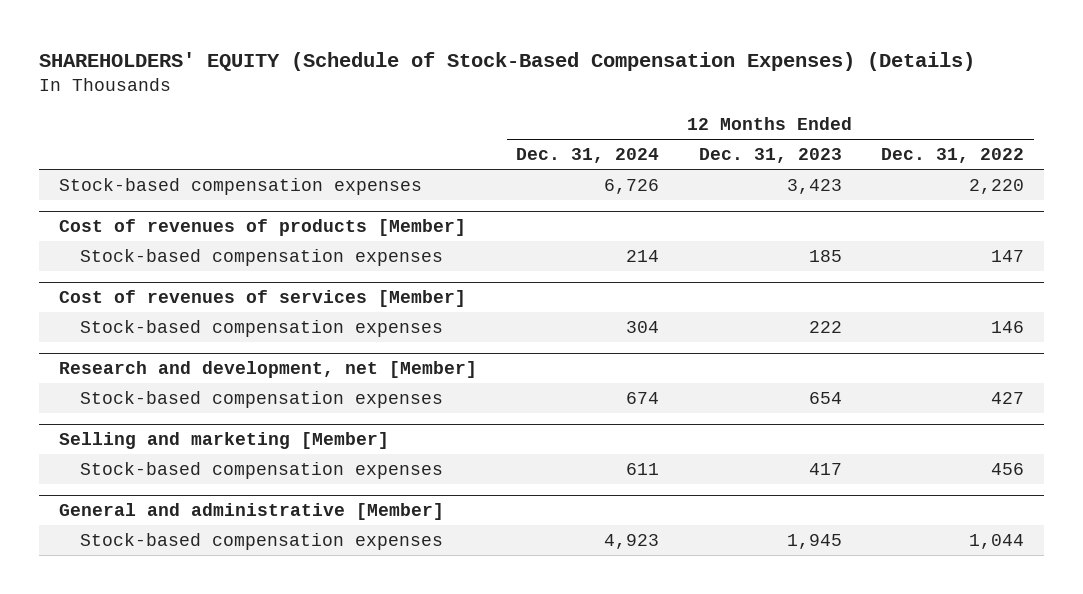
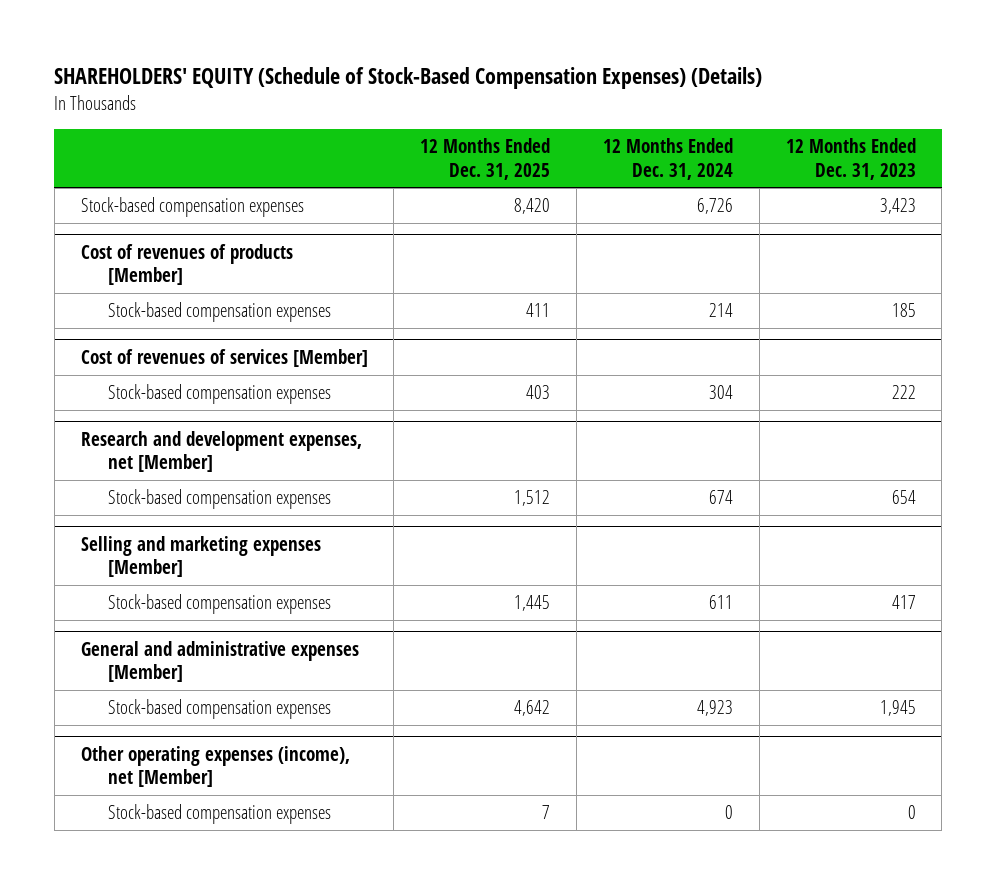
[881,148,1025,164] Dec. 31, 2022 -> none
none -> [420,138,551,180] 12 Months Ended Dec. 31, 2025
[59,360,478,378] Research and development, net [Member] -> [80,430,362,473] Research and development expenses, net [Member]
[59,431,390,449] Selling and marketing [Member] -> [80,535,321,578] Selling and marketing expenses [Member]
[59,502,445,520] General and administrative [Member] -> [80,640,359,683] General and administrative expenses [Member]
none -> [80,745,350,788] Other operating expenses (income), net [Member]
none -> [108,804,332,825] Stock-based compensation expenses

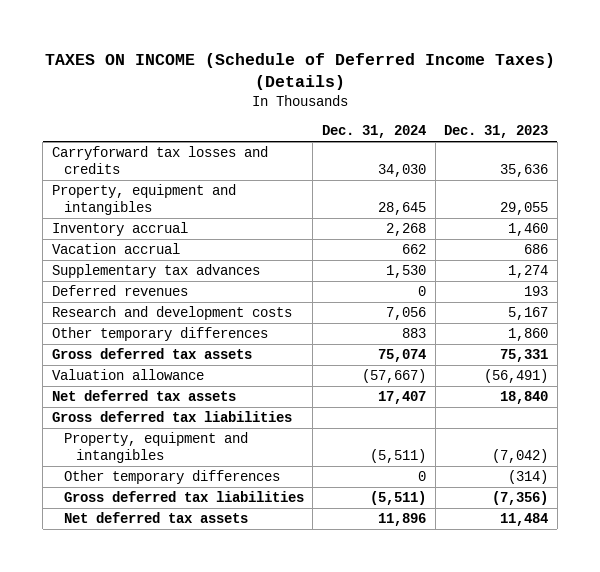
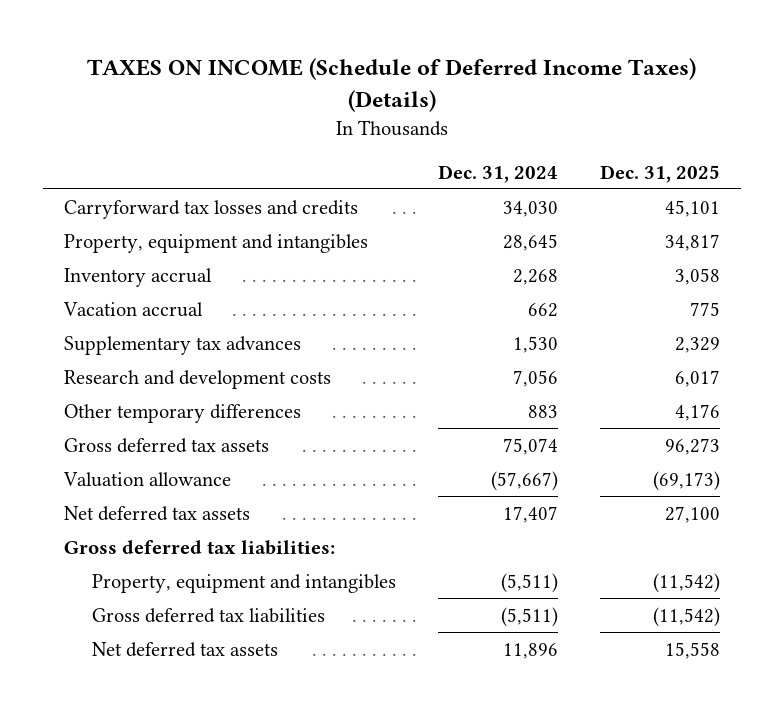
[444,125,549,139] Dec. 31, 2023 -> none
none -> [599,164,720,183] Dec. 31, 2025
[51,285,188,297] Deferred revenues -> none
[51,411,292,423] Gross deferred tax liabilities -> [64,539,336,555] Gross deferred tax liabilities:
[63,470,280,485] Other temporary differences -> none

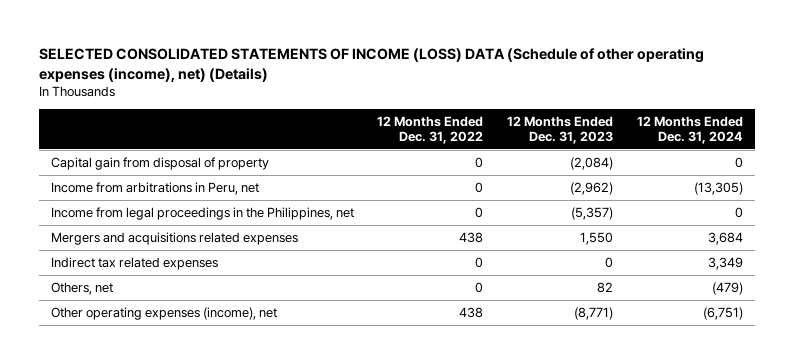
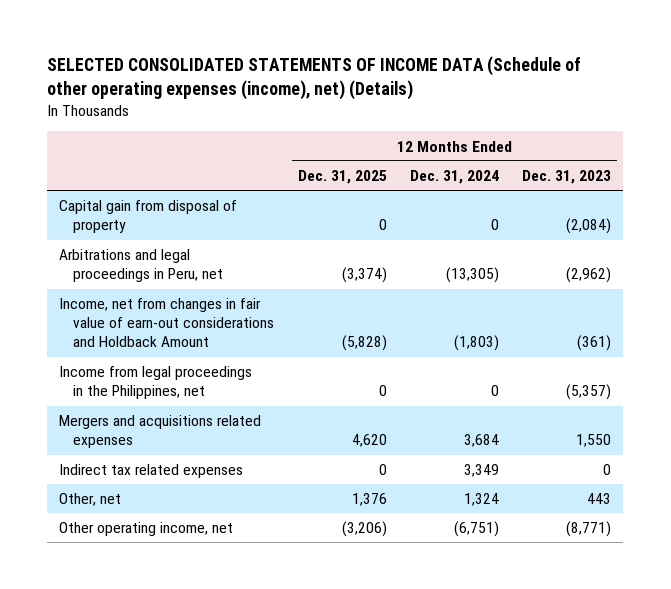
[39,47,705,82] SELECTED CONSOLIDATED STATEMENTS OF INCOME (LOSS) DATA (Schedule of other operating expenses (income), net) (Details) -> [47,56,582,101] SELECTED CONSOLIDATED STATEMENTS OF INCOME DATA (Schedule of other operating expenses (income), net) (Details)
[377,115,484,144] 12 Months Ended Dec. 31, 2022 -> none
none -> [297,170,387,185] Dec. 31, 2025
[50,181,259,195] Income from arbitrations in Peru, net -> [59,249,224,283] Arbitrations and legal proceedings in Peru, net
none -> [59,298,275,348] Income, net from changes in fair value of earn-out considerations and Holdback Amount
[50,281,113,295] Others, net -> [59,493,122,507] Other, net
[597,281,614,293] 82 -> [587,493,612,505] 443
[711,281,743,295] (479) -> [464,493,500,507] 1,324
[50,306,277,320] Other operating expenses (income), net -> [59,522,234,537] Other operating income, net

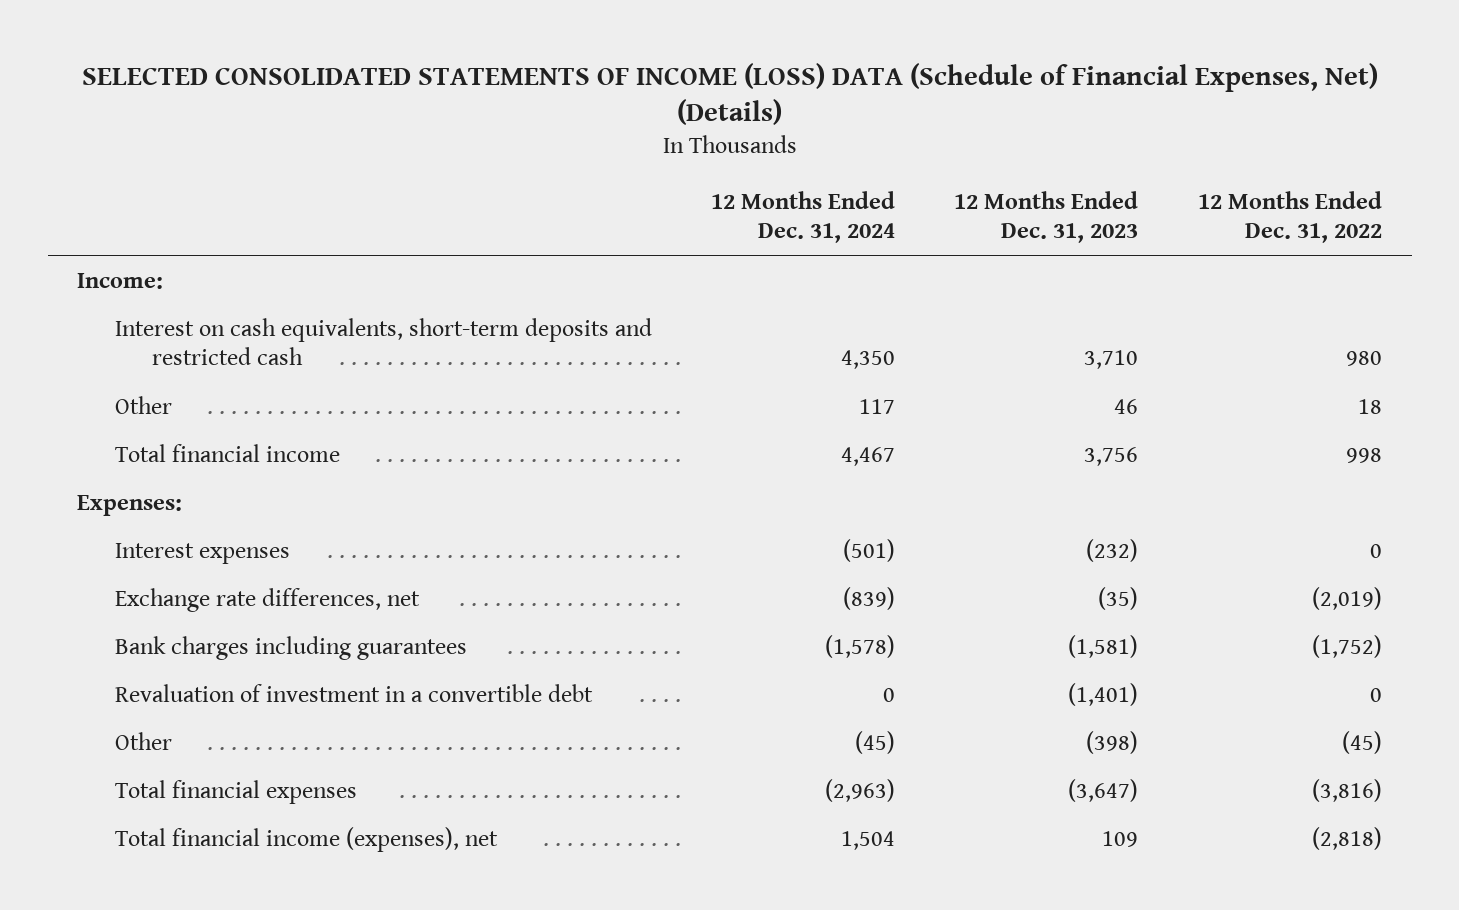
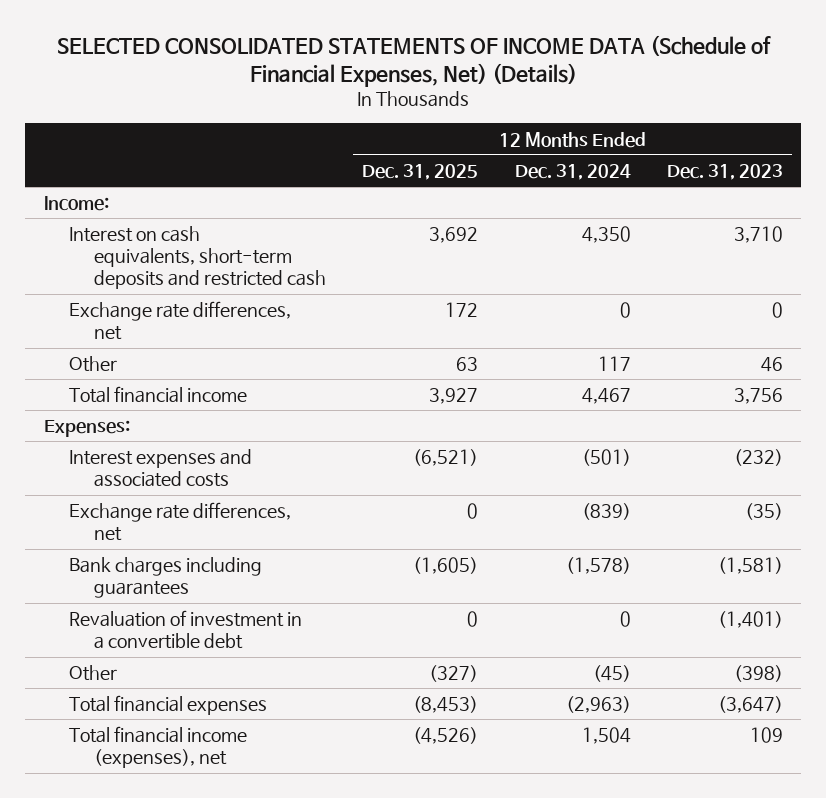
[81,62,1378,126] SELECTED CONSOLIDATED STATEMENTS OF INCOME (LOSS) DATA (Schedule of Financial Expenses, Net) (Details) -> [57,35,772,88] SELECTED CONSOLIDATED STATEMENTS OF INCOME DATA (Schedule of Financial Expenses, Net) (Details)
[1197,190,1382,244] 12 Months Ended Dec. 31, 2022 -> none
none -> [362,164,479,181] Dec. 31, 2025
none -> [68,301,291,341] Exchange rate differences, net
[114,542,290,564] Interest expenses -> [68,449,252,488] Interest expenses and associated costs

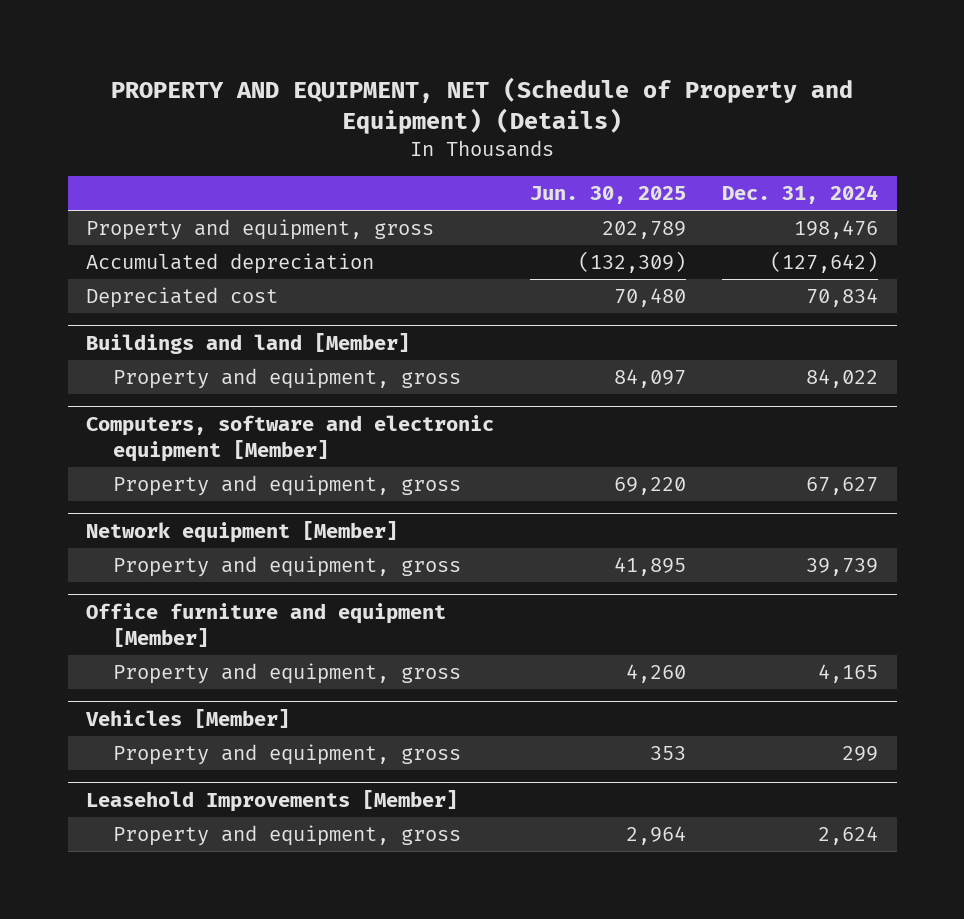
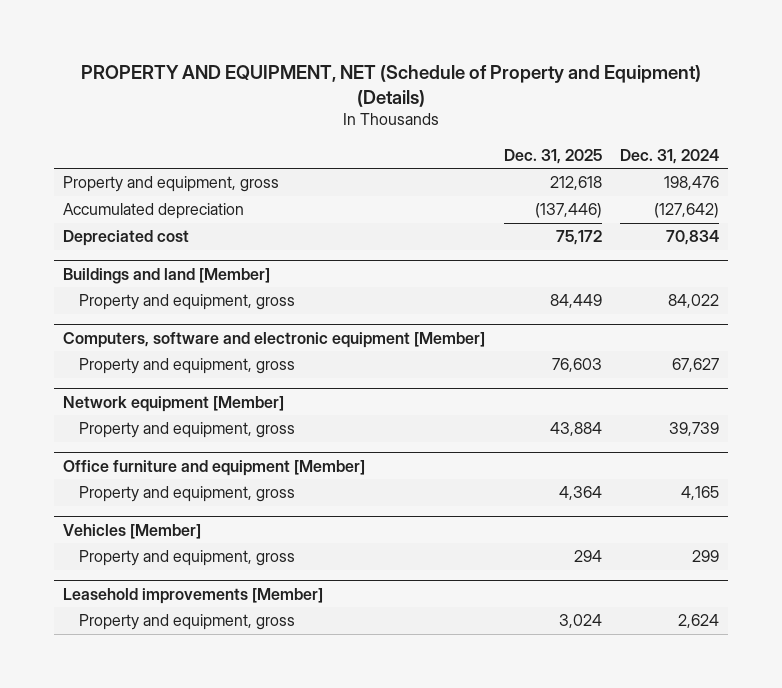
[530,185,687,204] Jun. 30, 2025 -> none
none -> [503,148,602,164] Dec. 31, 2025
[85,789,458,812] Leasehold Improvements [Member] -> [62,587,323,604] Leasehold improvements [Member]

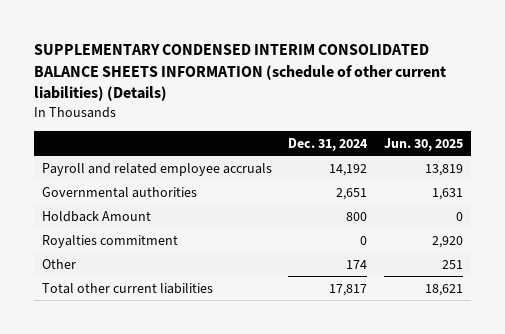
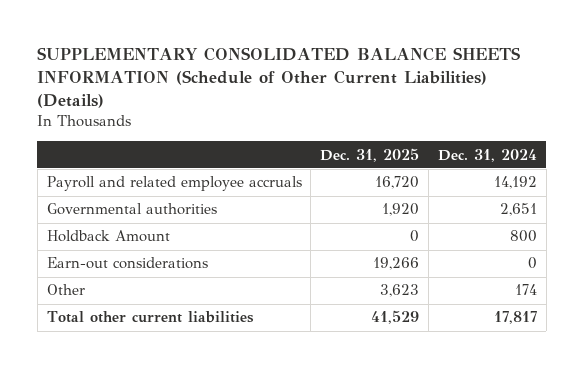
[33,44,446,102] SUPPLEMENTARY CONDENSED INTERIM CONSOLIDATED BALANCE SHEETS INFORMATION (schedule of other current liabilities) (Details) -> [37,47,521,109] SUPPLEMENTARY CONSOLIDATED BALANCE SHEETS INFORMATION (Schedule of Other Current Liabilities) (Details)
[384,137,464,151] Jun. 30, 2025 -> none
none -> [320,147,420,162] Dec. 31, 2025
[41,234,178,248] Royalties commitment -> none
none -> [46,257,208,270] Earn-out considerations

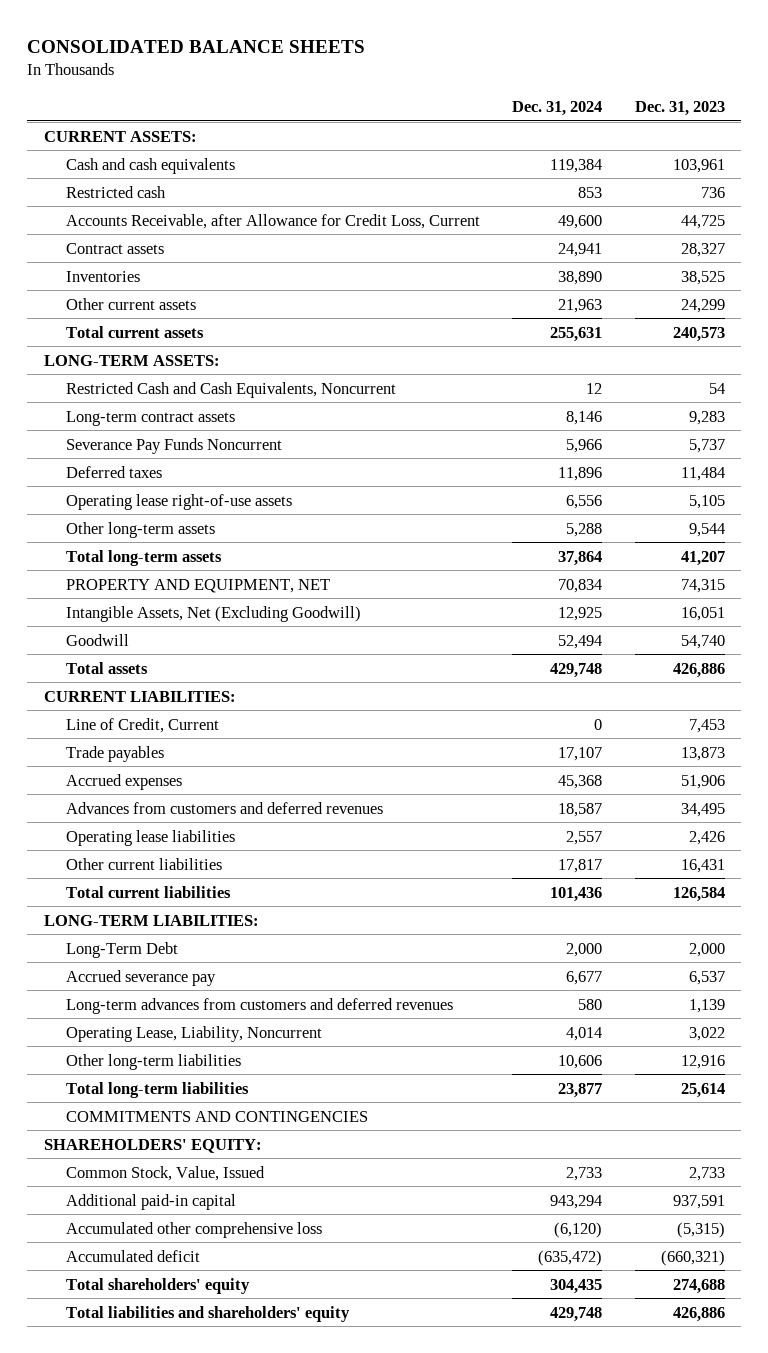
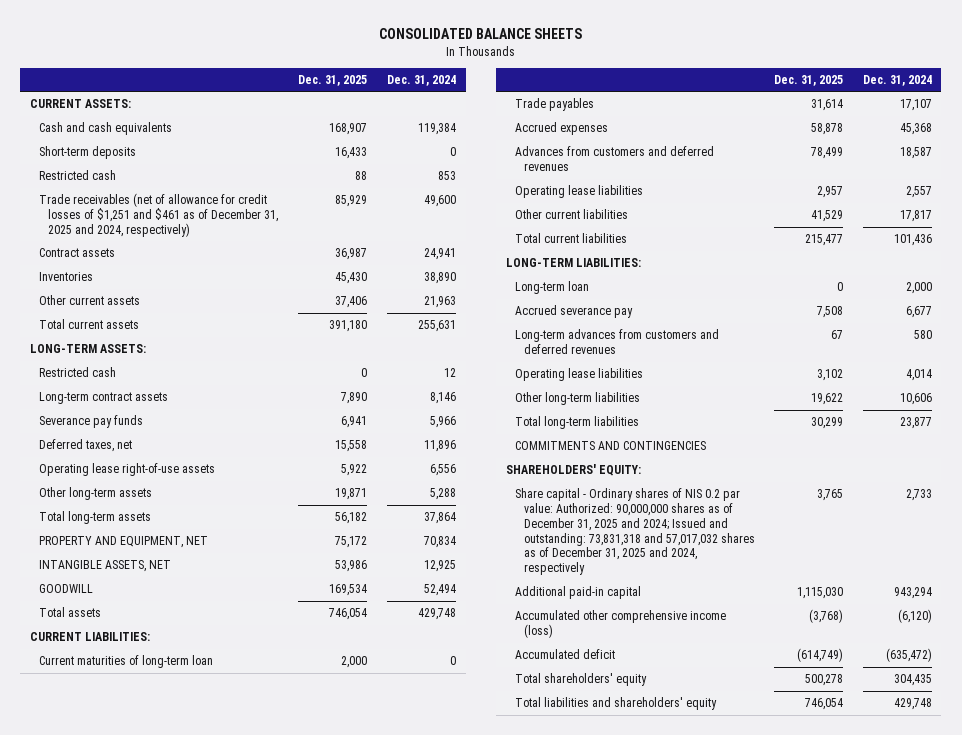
[634,100,725,116] Dec. 31, 2023 -> none
none -> [298,74,368,86] Dec. 31, 2025
none -> [39,146,137,160] Short-term deposits
[65,213,480,229] Accounts Receivable, after Allowance for Credit Loss, Current -> [39,193,278,237] Trade receivables (net of allowance for credit losses of $1,251 and $461 as of December 31, 2025 and 2024, respectively)
[65,381,396,398] Restricted Cash and Cash Equivalents, Noncurrent -> [39,367,117,378] Restricted cash
[65,437,282,454] Severance Pay Funds Noncurrent -> [39,415,144,429] Severance pay funds
[65,465,162,478] Deferred taxes -> [39,439,133,453] Deferred taxes, net
[65,605,361,622] Intangible Assets, Net (Excluding Goodwill) -> [39,560,172,573] INTANGIBLE ASSETS, NET
[65,633,129,646] Goodwill -> [39,584,94,594] GOODWILL
[65,717,219,733] Line of Credit, Current -> none
none -> [39,655,214,669] Current maturities of long-term loan
[65,941,178,958] Long-Term Debt -> [514,281,589,295] Long-term loan
[65,1025,322,1042] Operating Lease, Liability, Noncurrent -> [514,368,643,382] Operating lease liabilities
[65,1165,265,1181] Common Stock, Value, Issued -> [514,488,755,576] Share capital - Ordinary shares of NIS 0.2 par value: Authorized: 90,000,000 shares as of December 31, 2025 and 2024; Issued and outstanding: 73,831,318 and 57,017,032 shares as of December 31, 2025 and 2024, respectively
[65,1221,322,1238] Accumulated other comprehensive loss -> [514,610,726,638] Accumulated other comprehensive income (loss)

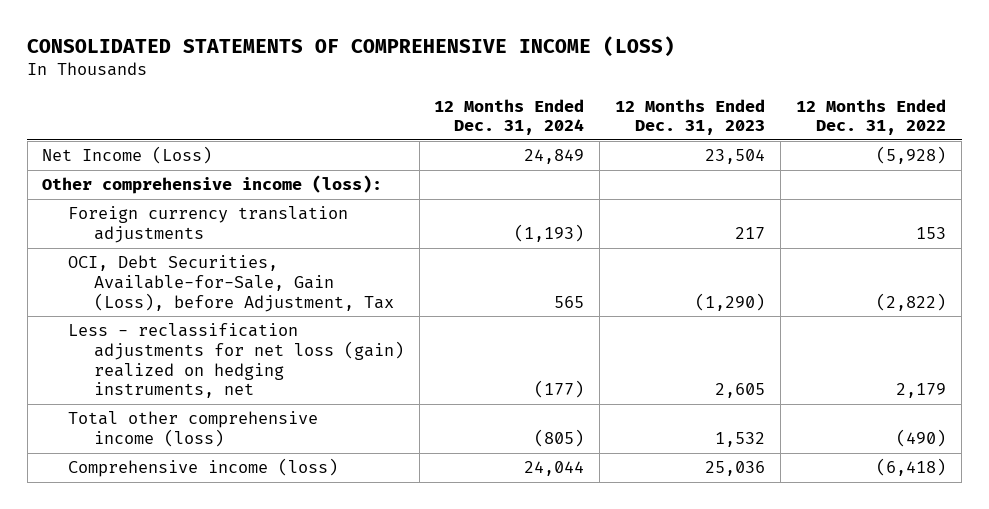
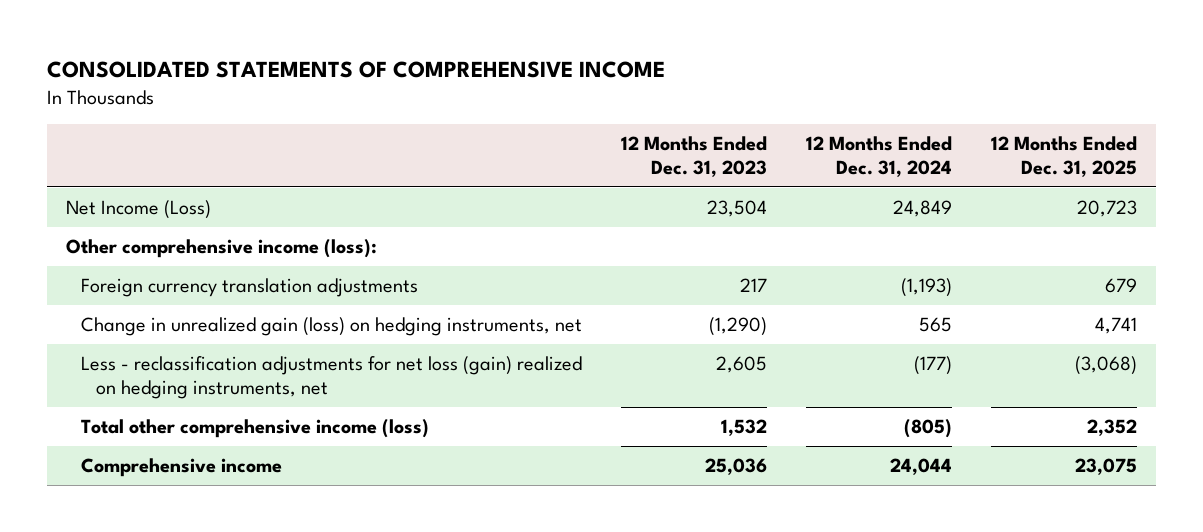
[27,35,676,57] CONSOLIDATED STATEMENTS OF COMPREHENSIVE INCOME (LOSS) -> [46,61,665,79] CONSOLIDATED STATEMENTS OF COMPREHENSIVE INCOME
[796,98,947,136] 12 Months Ended Dec. 31, 2022 -> none
none -> [990,135,1137,178] 12 Months Ended Dec. 31, 2025
[68,255,394,312] OCI, Debt Securities, Available-for-Sale, Gain (Loss), before Adjustment, Tax -> [81,316,583,336] Change in unrealized gain (loss) on hedging instruments, net
[68,458,339,478] Comprehensive income (loss) -> [81,457,283,477] Comprehensive income

